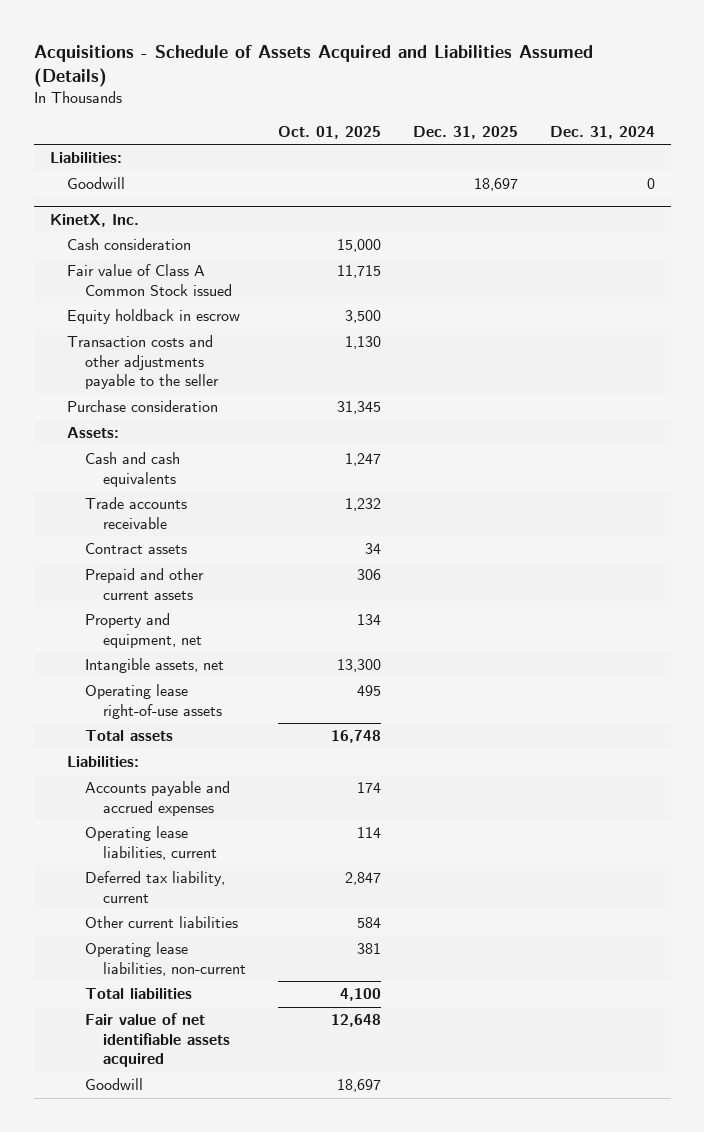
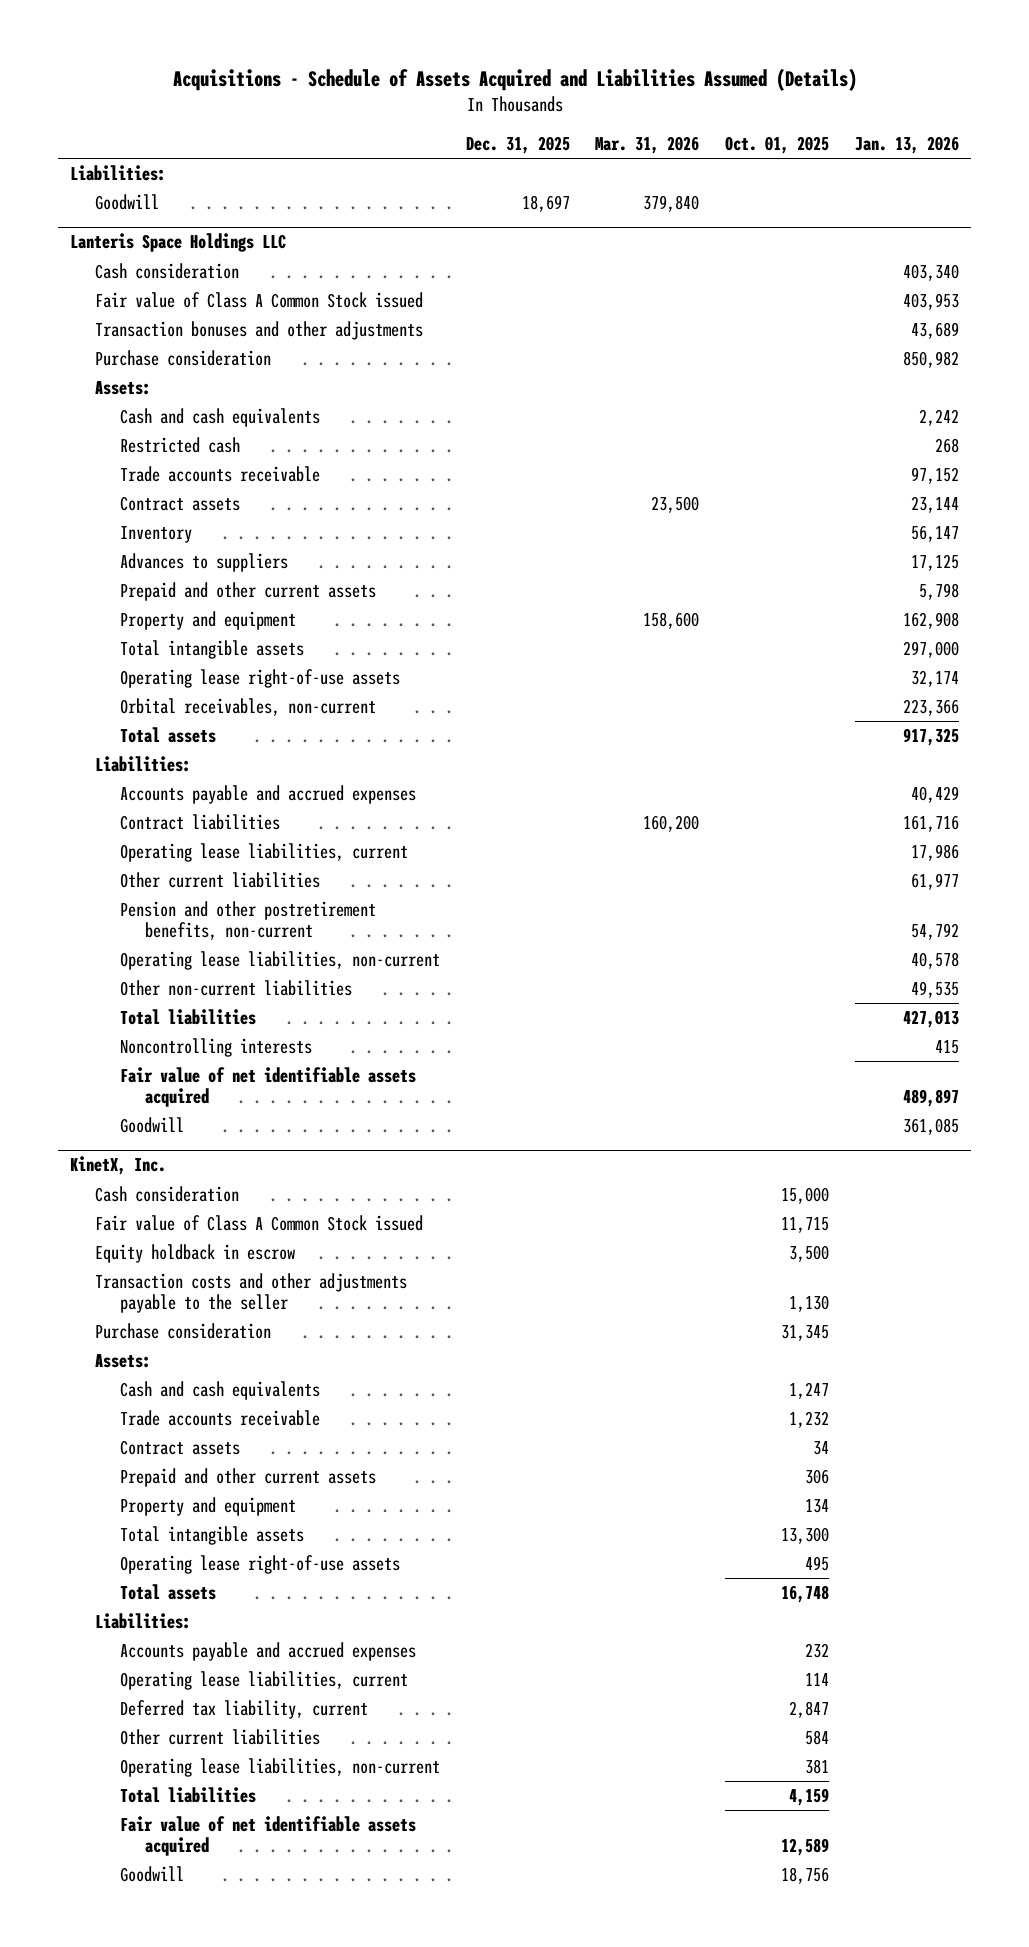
[549,125,655,139] Dec. 31, 2024 -> none
none -> [595,136,700,155] Mar. 31, 2026
none -> [854,136,959,155] Jan. 13, 2026
none -> [70,233,287,253] Lanteris Space Holdings LLC
none -> [95,262,240,279] Cash consideration
none -> [95,291,424,308] Fair value of Class A Common Stock issued
none -> [95,320,424,340] Transaction bonuses and other adjustments
none -> [95,349,272,366] Purchase consideration
none -> [95,380,152,395] Assets:
none -> [120,407,321,427] Cash and cash equivalents
none -> [120,436,241,453] Restricted cash
none -> [120,465,321,482] Trade accounts receivable
none -> [120,495,241,511] Contract assets
none -> [120,525,193,543] Inventory
none -> [120,552,289,572] Advances to suppliers
none -> [120,581,377,601] Prepaid and other current assets
none -> [120,610,297,630] Property and equipment
none -> [120,639,305,659] Total intangible assets
none -> [120,668,401,688] Operating lease right-of-use assets
none -> [120,697,377,716] Orbital receivables, non-current
none -> [120,726,217,743] Total assets
none -> [95,755,192,772] Liabilities:
none -> [120,784,417,804] Accounts payable and accrued expenses
none -> [120,813,281,830] Contract liabilities
none -> [120,842,409,862] Operating lease liabilities, current
none -> [120,871,321,888] Other current liabilities
none -> [120,900,377,941] Pension and other postretirement benefits, non-current
none -> [120,950,441,970] Operating lease liabilities, non-current
none -> [120,979,353,996] Other non-current liabilities
none -> [120,1008,257,1025] Total liabilities
none -> [120,1037,313,1057] Noncontrolling interests
none -> [120,1066,417,1108] Fair value of net identifiable assets acquired
none -> [120,1116,185,1133] Goodwill
[84,613,202,648] Property and equipment, net -> [120,1496,297,1516] Property and equipment
[84,658,224,674] Intangible assets, net -> [120,1525,305,1545] Total intangible assets
[356,782,381,794] 174 -> [805,1642,830,1658] 232
[339,988,381,1002] 4,100 -> [789,1787,830,1806] 4,159
[330,1014,381,1028] 12,648 -> [781,1838,830,1857] 12,589
[336,1079,381,1093] 18,697 -> [781,1866,830,1884] 18,756

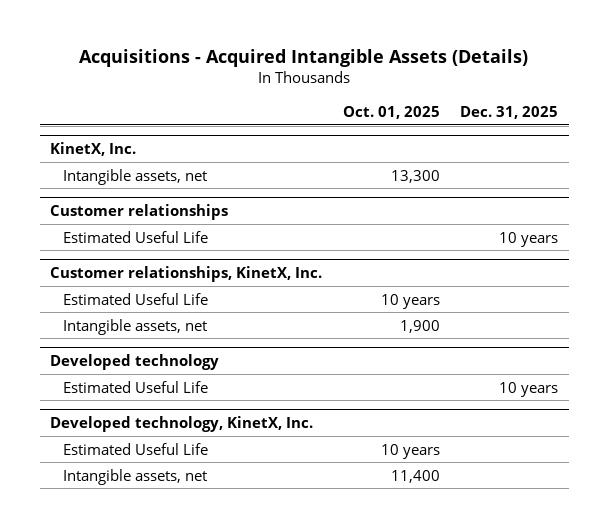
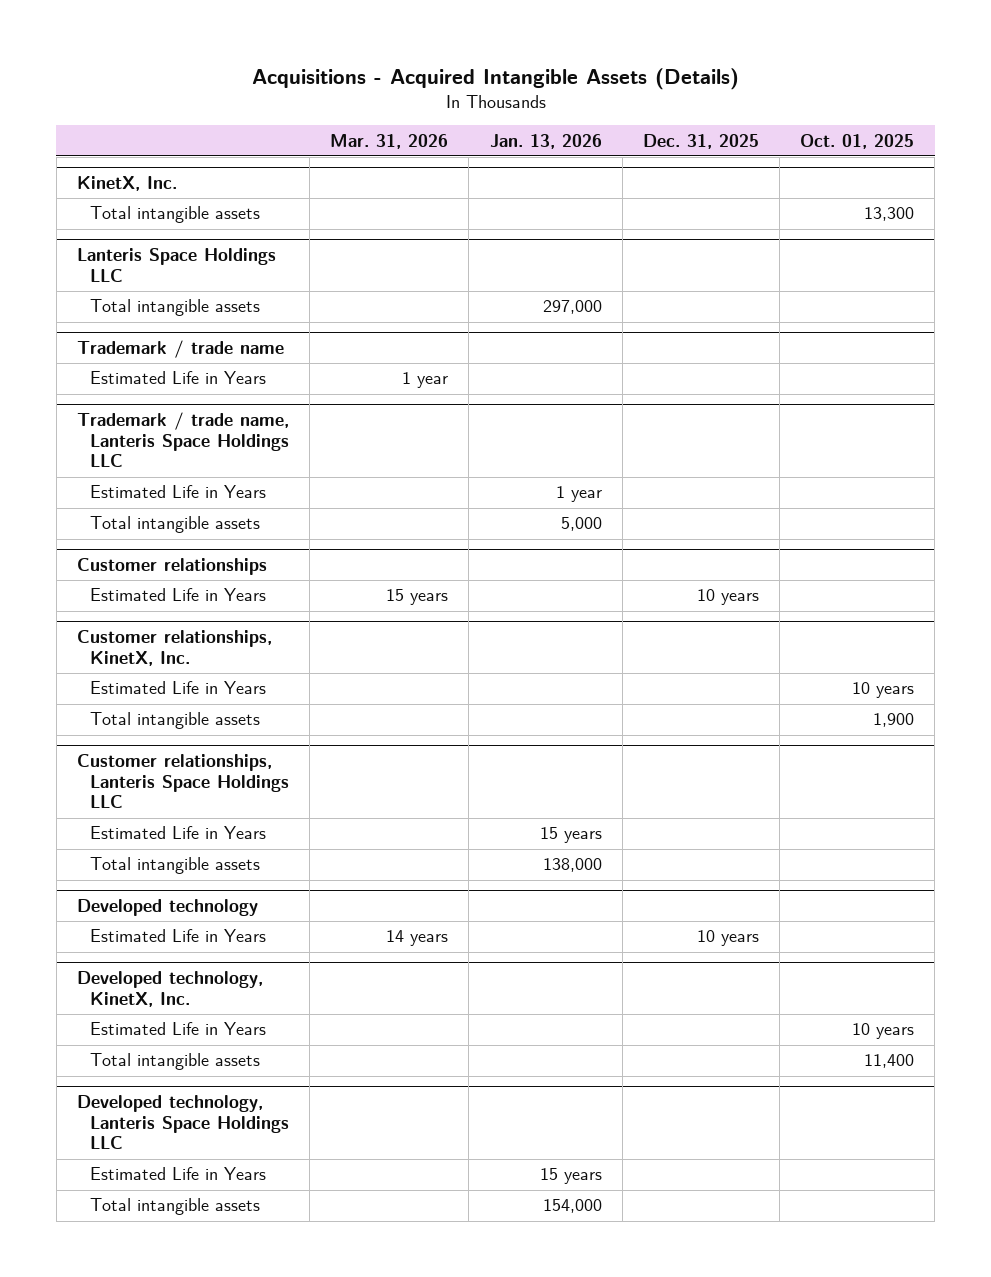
none -> [330,133,449,149] Mar. 31, 2026
none -> [489,133,602,149] Jan. 13, 2026
[63,168,208,185] Intangible assets, net -> [89,206,260,224] Total intangible assets
none -> [77,247,277,282] Lanteris Space Holdings LLC
none -> [89,299,260,317] Total intangible assets
none -> [77,339,285,358] Trademark / trade name
none -> [89,371,266,385] Estimated Life in Years
none -> [77,411,290,468] Trademark / trade name, Lanteris Space Holdings LLC
none -> [89,485,266,499] Estimated Life in Years
none -> [89,516,260,534] Total intangible assets
[63,230,209,243] Estimated Useful Life -> [89,588,266,602] Estimated Life in Years
[63,292,209,305] Estimated Useful Life -> [89,681,266,695] Estimated Life in Years
[63,318,208,335] Intangible assets, net -> [89,712,260,730] Total intangible assets
none -> [77,753,289,809] Customer relationships, Lanteris Space Holdings LLC
none -> [89,826,266,840] Estimated Life in Years
none -> [89,857,260,875] Total intangible assets
[63,380,209,393] Estimated Useful Life -> [89,929,266,943] Estimated Life in Years
[63,442,209,455] Estimated Useful Life -> [89,1022,266,1036] Estimated Life in Years
[63,468,208,485] Intangible assets, net -> [89,1053,260,1071] Total intangible assets
none -> [77,1094,289,1150] Developed technology, Lanteris Space Holdings LLC
none -> [89,1167,266,1181] Estimated Life in Years
none -> [89,1198,260,1216] Total intangible assets

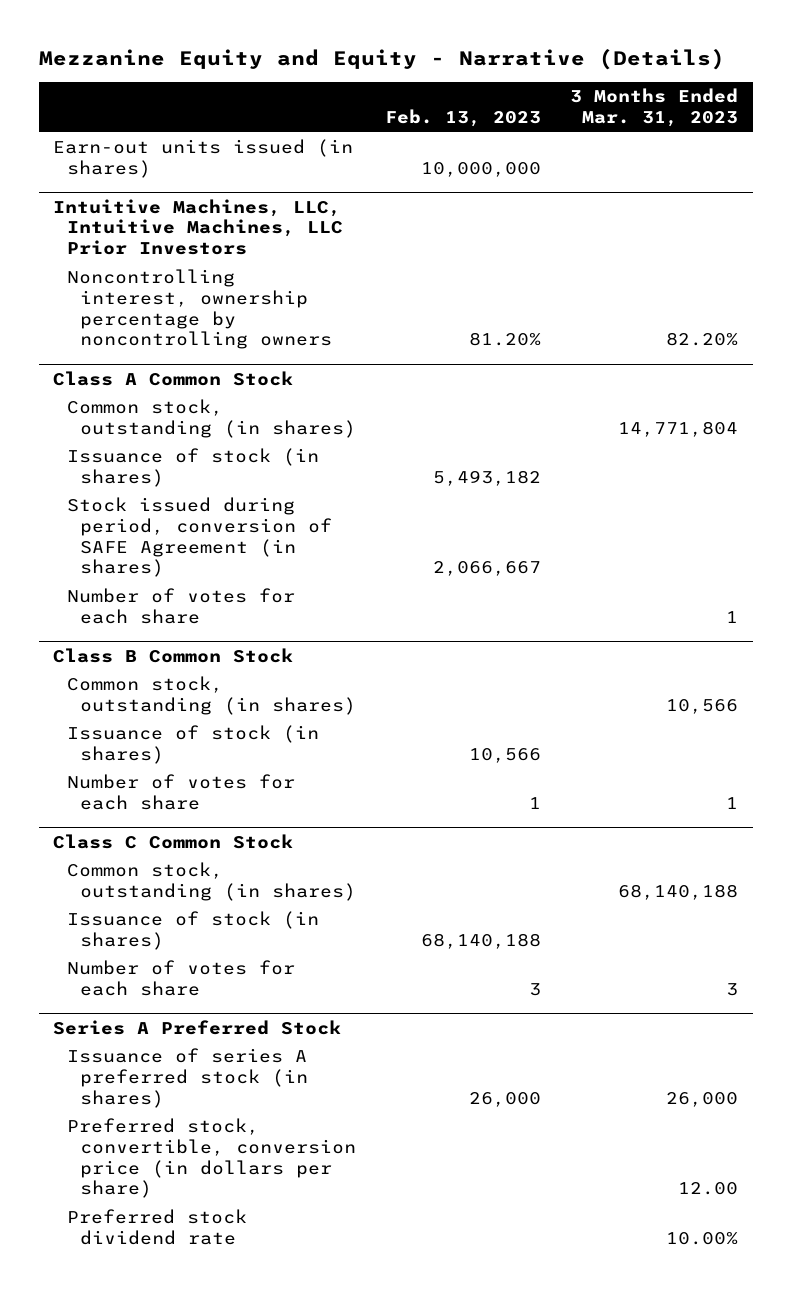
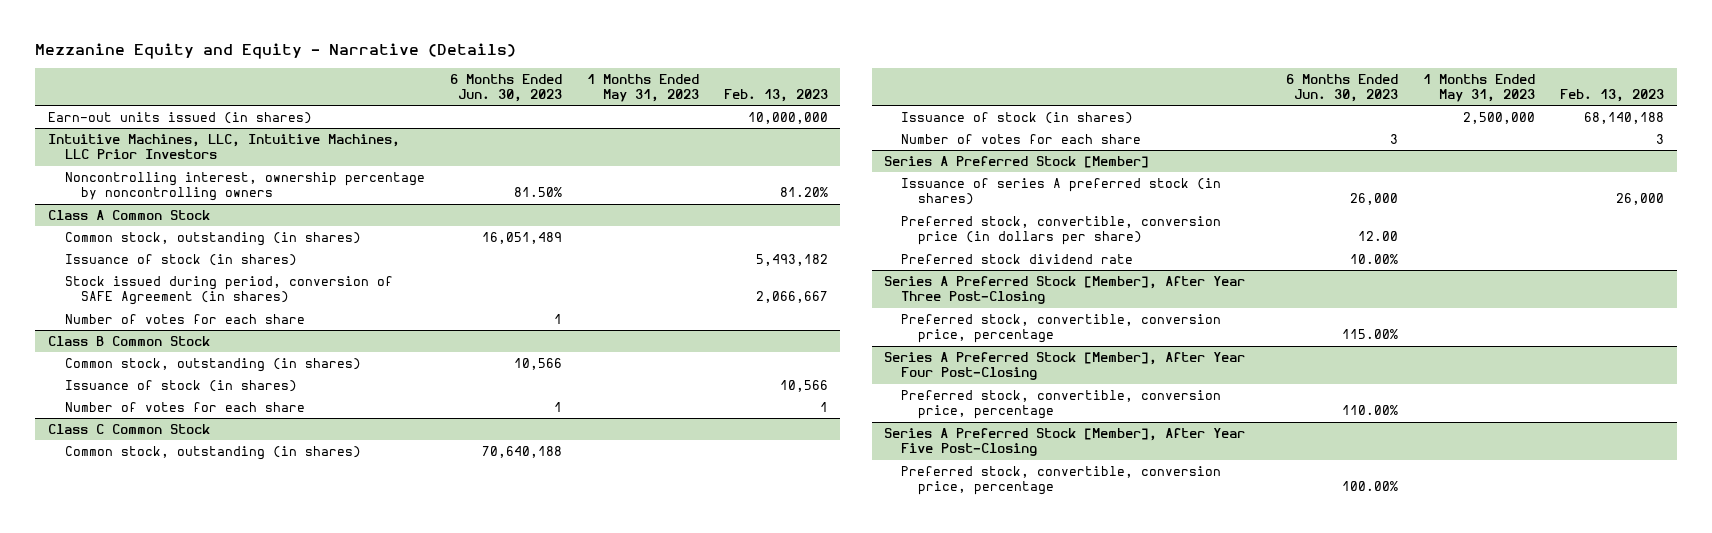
[570,88,739,128] 3 Months Ended Mar. 31, 2023 -> none
none -> [449,73,562,103] 6 Months Ended Jun. 30, 2023
none -> [586,73,699,103] 1 Months Ended May 31, 2023
[53,1019,342,1035] Series A Preferred Stock -> [884,155,1150,168] Series A Preferred Stock [Member]
none -> [884,275,1246,305] Series A Preferred Stock [Member], After Year Three Post-Closing
none -> [900,313,1221,344] Preferred stock, convertible, conversion price, percentage
none -> [884,351,1246,381] Series A Preferred Stock [Member], After Year Four Post-Closing
none -> [900,389,1221,420] Preferred stock, convertible, conversion price, percentage
none -> [884,427,1246,457] Series A Preferred Stock [Member], After Year Five Post-Closing
none -> [900,465,1221,496] Preferred stock, convertible, conversion price, percentage

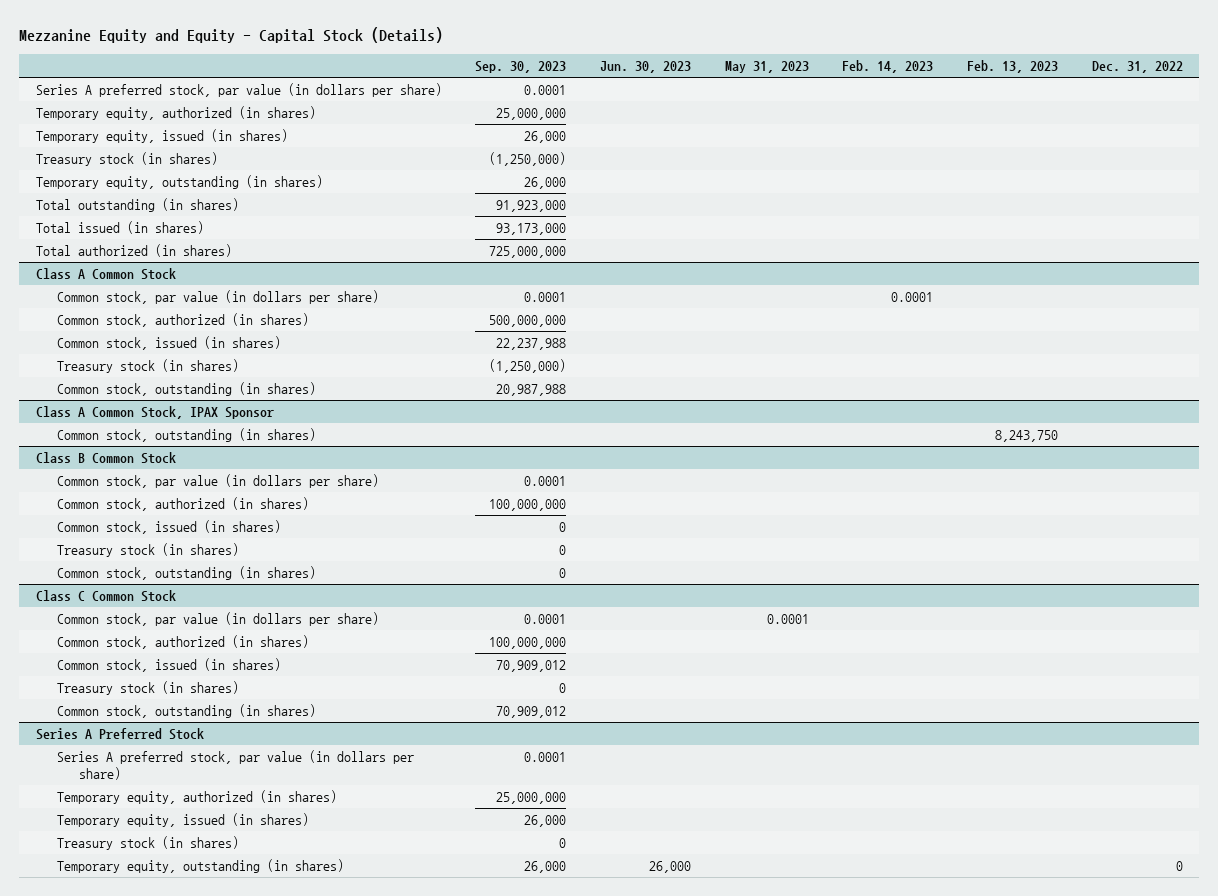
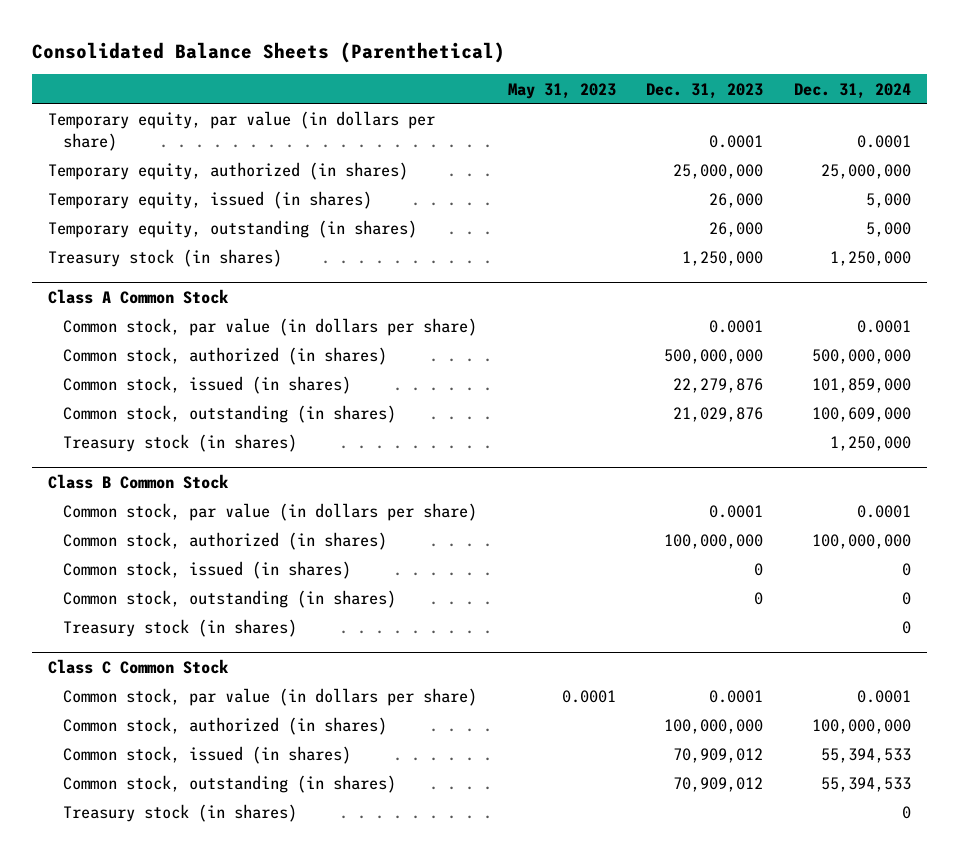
[18,27,443,44] Mezzanine Equity and Equity - Capital Stock (Details) -> [32,41,506,63] Consolidated Balance Sheets (Parenthetical)
[475,61,567,74] Sep. 30, 2023 -> none
[599,61,691,74] Jun. 30, 2023 -> none
[842,60,934,74] Feb. 14, 2023 -> none
[966,60,1058,74] Feb. 13, 2023 -> none
[1091,61,1183,74] Dec. 31, 2022 -> none
none -> [646,82,764,99] Dec. 31, 2023
none -> [794,82,912,99] Dec. 31, 2024
[35,82,442,97] Series A preferred stock, par value (in dollars per share) -> [47,111,435,151] Temporary equity, par value (in dollars per share)
[35,197,239,212] Total outstanding (in shares) -> none
[35,220,204,234] Total issued (in shares) -> none
[35,243,232,257] Total authorized (in shares) -> none
[35,151,218,166] Treasury stock (in shares) -> [47,249,282,268] Treasury stock (in shares)
[35,405,274,419] Class A Common Stock, IPAX Sponsor -> none
[57,427,317,442] Common stock, outstanding (in shares) -> none
[57,358,240,373] Treasury stock (in shares) -> [62,434,297,453] Treasury stock (in shares)
[57,542,240,557] Treasury stock (in shares) -> [62,619,297,638] Treasury stock (in shares)
[35,727,204,740] Series A Preferred Stock -> none
[57,749,415,780] Series A preferred stock, par value (in dollars per share) -> none
[57,789,338,804] Temporary equity, authorized (in shares) -> none
[57,812,310,827] Temporary equity, issued (in shares) -> none
[57,835,240,850] Treasury stock (in shares) -> none
[57,858,345,873] Temporary equity, outstanding (in shares) -> none
[57,680,240,695] Treasury stock (in shares) -> [62,804,297,823] Treasury stock (in shares)

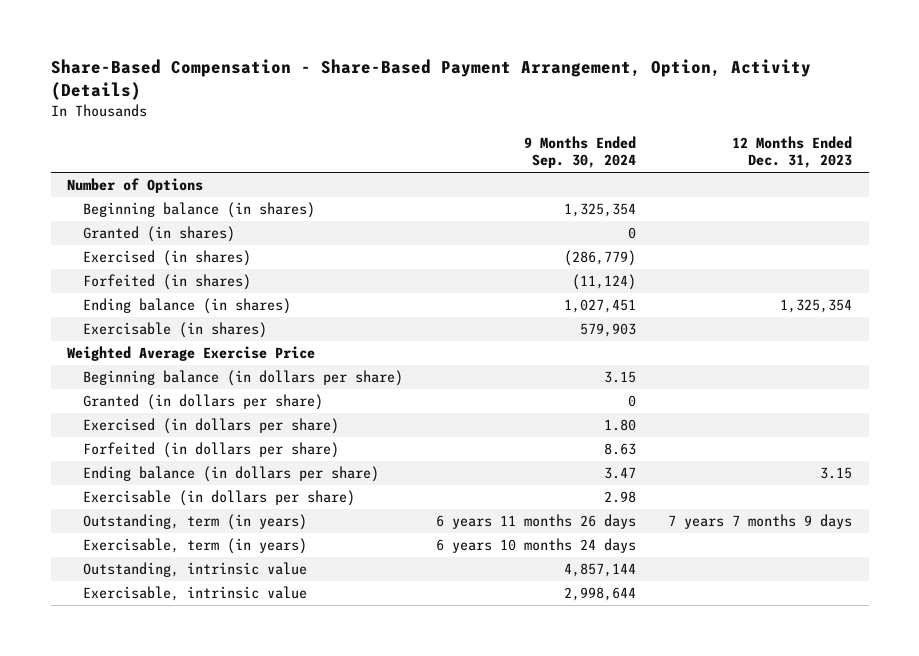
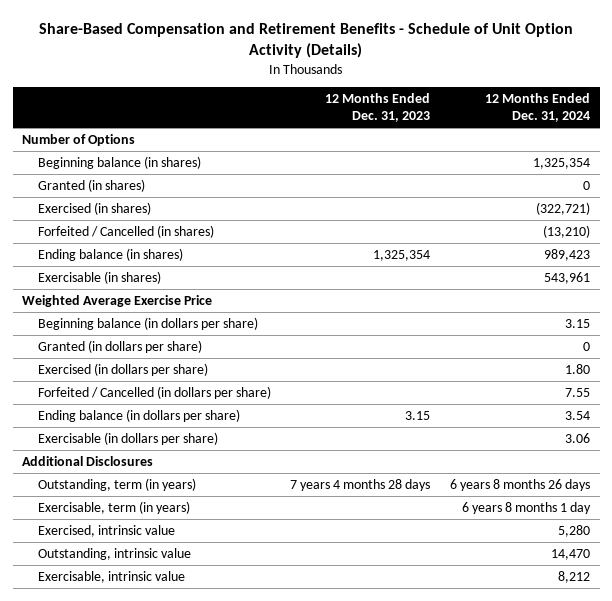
[50,59,811,101] Share-Based Compensation - Share-Based Payment Arrangement, Option, Activity (Details) -> [39,22,574,59] Share-Based Compensation and Retirement Benefits - Schedule of Unit Option Activity (Details)
[523,135,636,169] 9 Months Ended Sep. 30, 2024 -> none
none -> [484,93,590,123] 12 Months Ended Dec. 31, 2024
[82,274,251,291] Forfeited (in shares) -> [37,225,214,239] Forfeited / Cancelled (in shares)
[82,442,339,459] Forfeited (in dollars per share) -> [37,386,271,400] Forfeited / Cancelled (in dollars per share)
none -> [22,456,154,467] Additional Disclosures
[668,514,853,530] 7 years 7 months 9 days -> [290,479,431,492] 7 years 4 months 28 days
none -> [37,525,175,538] Exercised, intrinsic value

